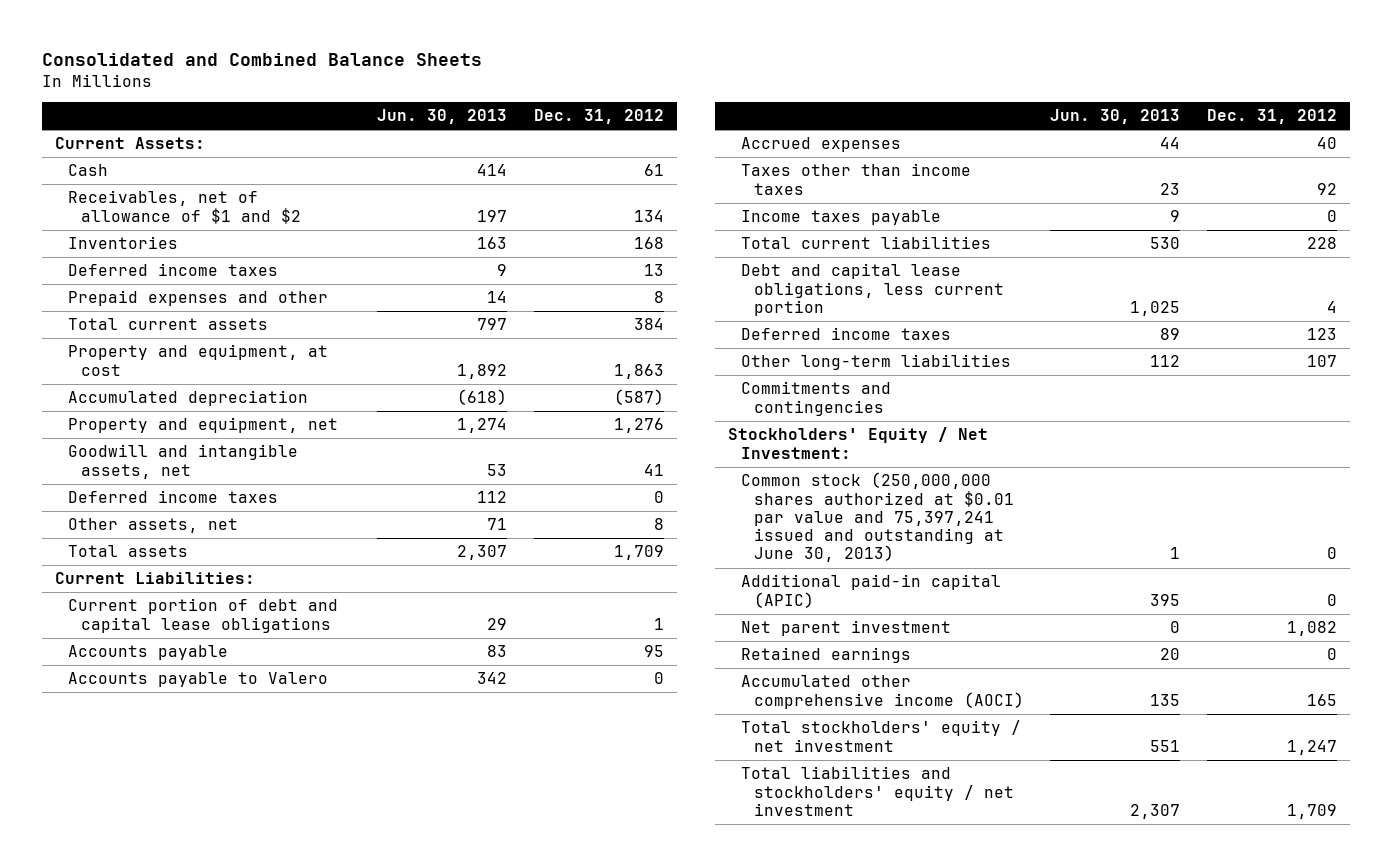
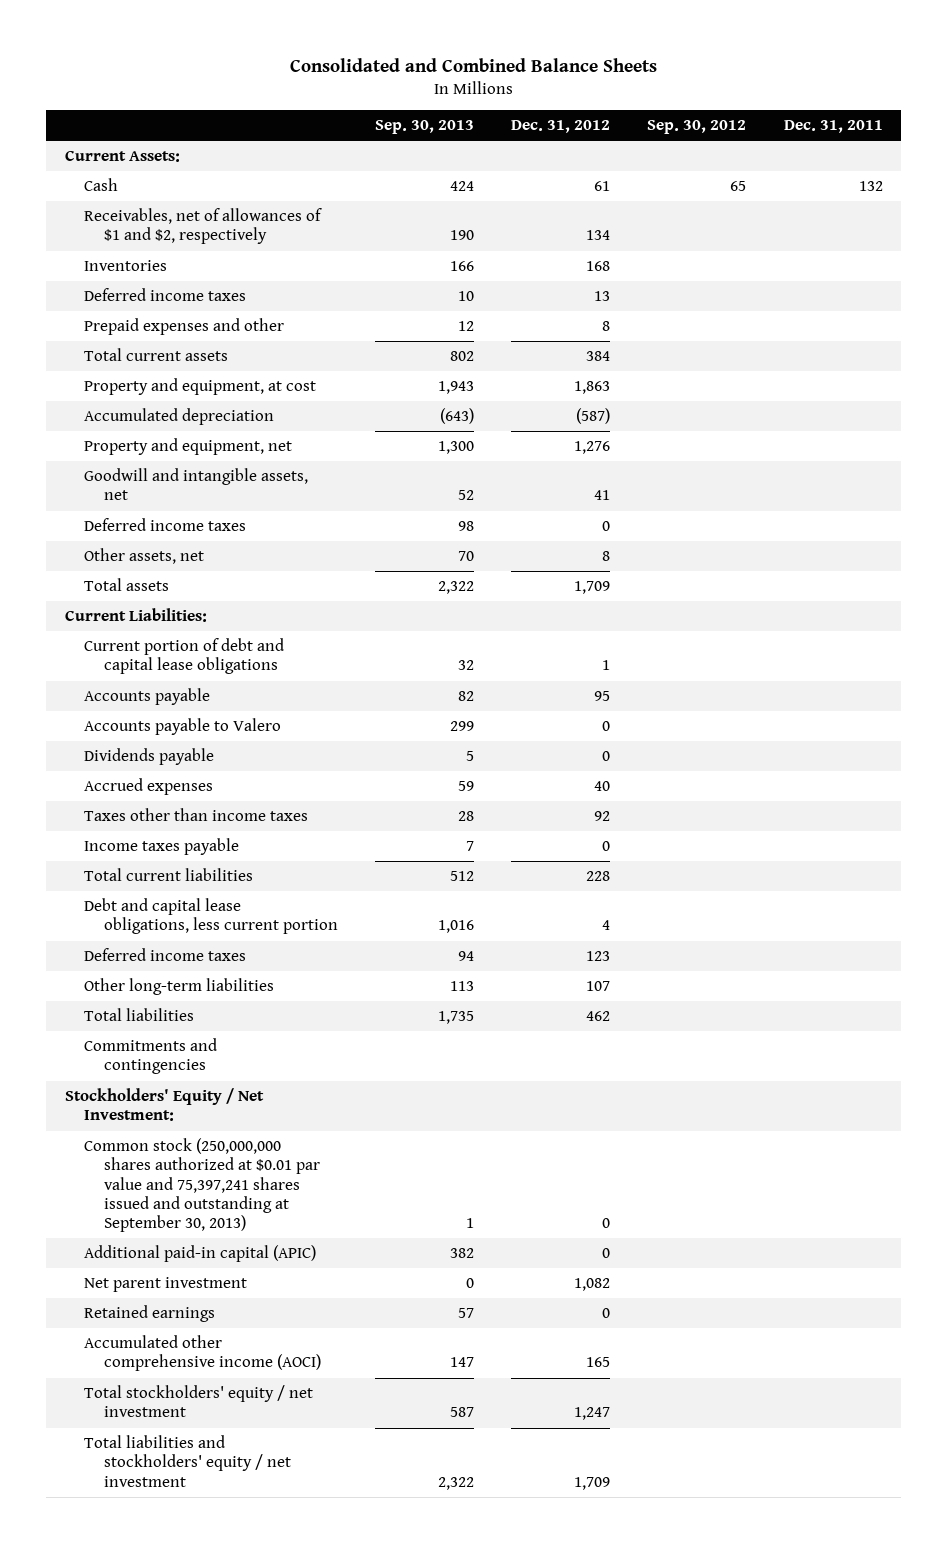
[377,109,508,125] Jun. 30, 2013 -> none
none -> [374,120,474,135] Sep. 30, 2013
none -> [647,120,747,135] Sep. 30, 2012
none -> [783,120,883,134] Dec. 31, 2011
[68,190,301,224] Receivables, net of allowance of $1 and $2 -> [84,208,323,245] Receivables, net of allowances of $1 and $2, respectively
none -> [84,748,215,766] Dividends payable
none -> [84,1008,195,1022] Total liabilities
[741,472,1014,563] Common stock (250,000,000 shares authorized at $0.01 par value and 75,397,241 issued and outstanding at June 30, 2013) -> [84,1138,320,1233] Common stock (250,000,000 shares authorized at $0.01 par value and 75,397,241 shares issued and outstanding at September 30, 2013)

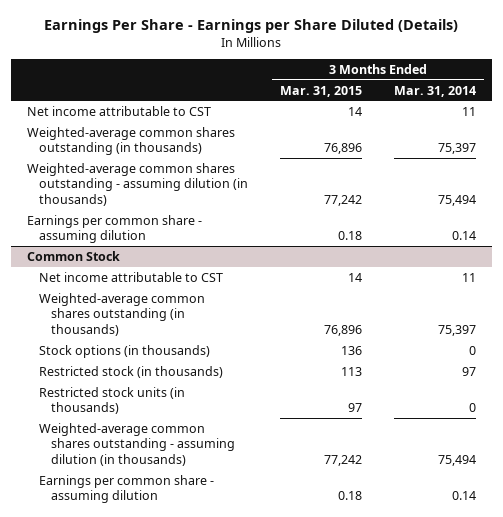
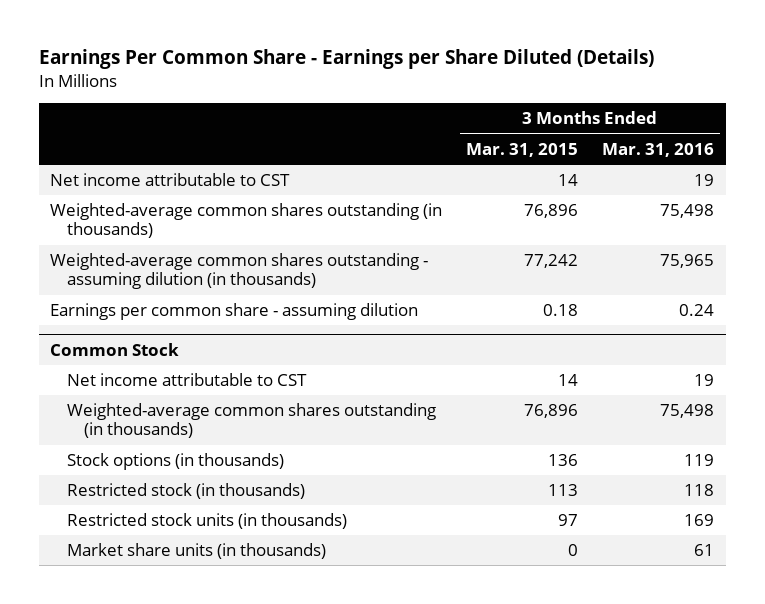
[44,18,459,33] Earnings Per Share - Earnings per Share Diluted (Details) -> [38,49,654,70] Earnings Per Common Share - Earnings per Share Diluted (Details)
[393,85,476,97] Mar. 31, 2014 -> none
none -> [602,142,715,157] Mar. 31, 2016
[38,422,236,466] Weighted-average common shares outstanding - assuming dilution (in thousands) -> none
[38,474,214,504] Earnings per common share - assuming dilution -> none
none -> [67,543,327,560] Market share units (in thousands)

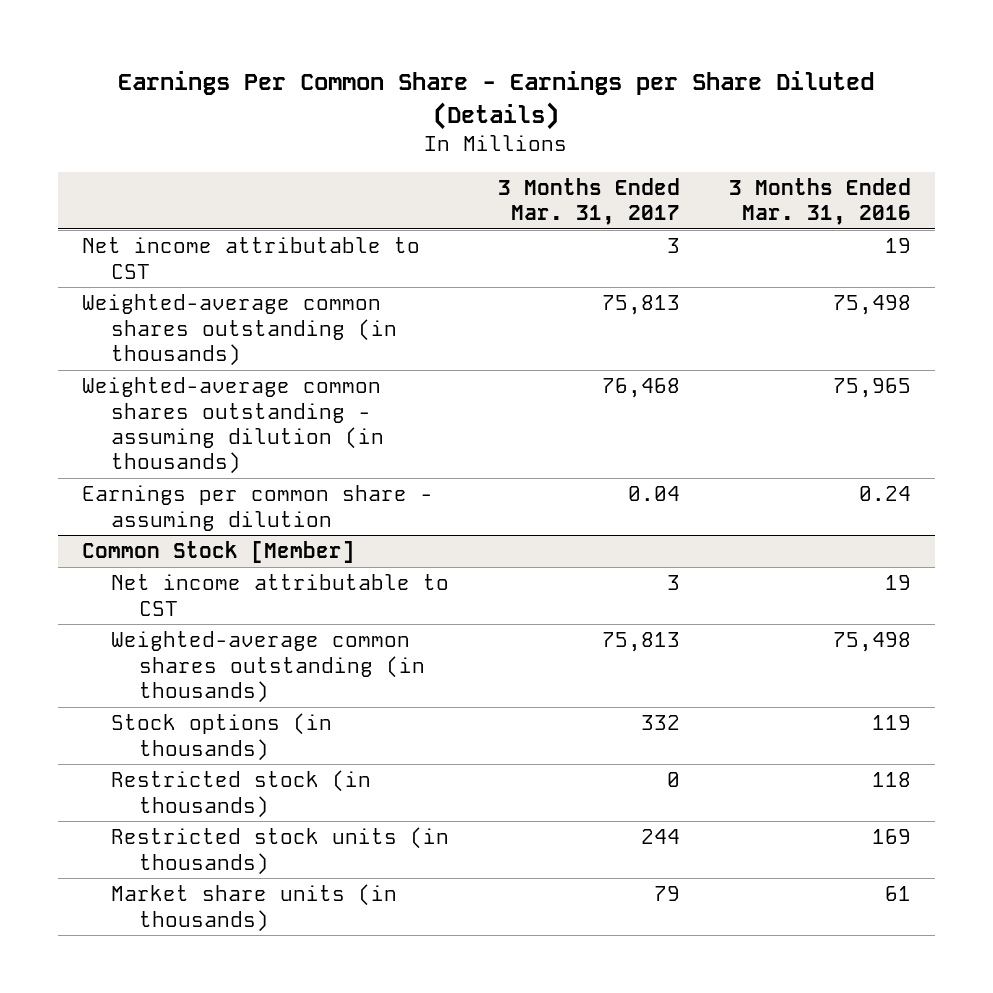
[466,142,579,157] Mar. 31, 2015 -> none
none -> [497,177,680,226] 3 Months Ended Mar. 31, 2017
[50,342,180,356] Common Stock -> [82,541,356,564] Common Stock [Member]

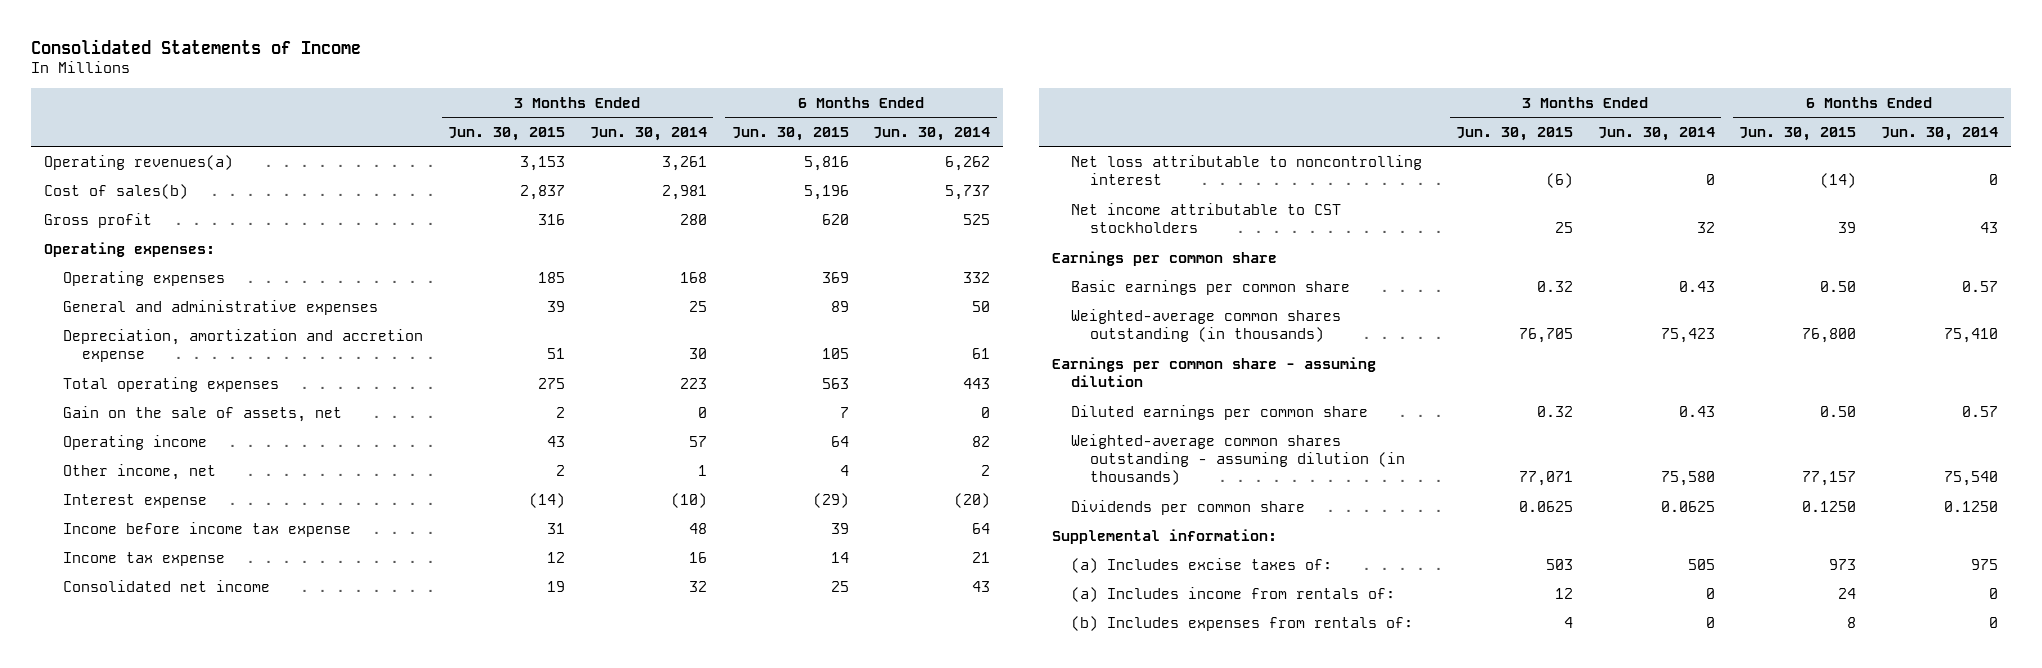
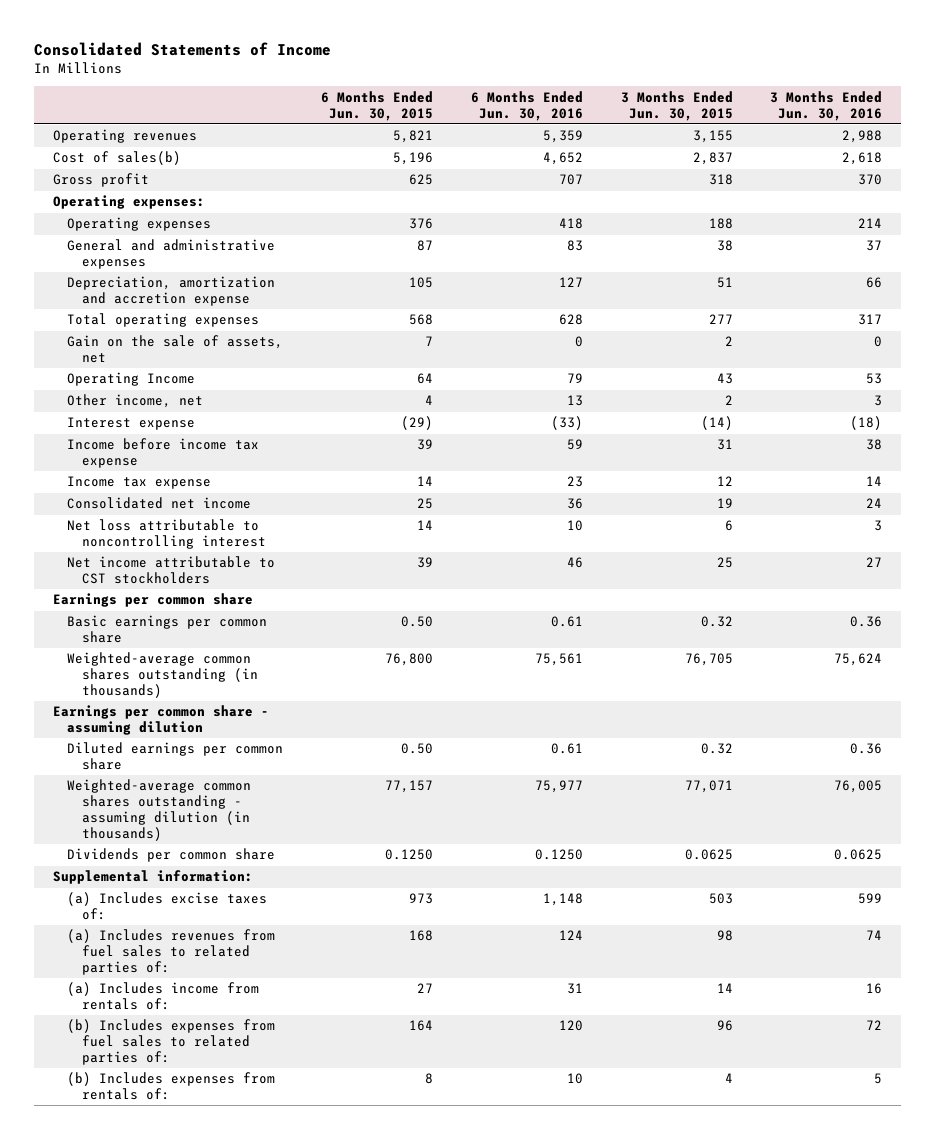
[589,126,707,141] Jun. 30, 2014 -> none
[873,126,991,141] Jun. 30, 2014 -> none
none -> [470,90,583,121] 6 Months Ended Jun. 30, 2016
none -> [770,90,883,121] 3 Months Ended Jun. 30, 2016
[43,154,233,170] Operating revenues(a) -> [52,129,197,144] Operating revenues
[519,155,565,171] 3,153 -> [692,130,733,144] 3,155
[803,155,849,171] 5,816 -> [393,130,434,144] 5,821
[537,213,565,225] 316 -> [708,174,733,186] 318
[821,213,849,225] 620 -> [409,174,434,186] 625
[537,271,565,283] 185 -> [708,218,733,230] 188
[821,271,849,283] 369 -> [409,218,434,230] 376
[546,300,565,312] 39 -> [716,240,733,252] 38
[830,300,849,312] 89 -> [417,240,434,252] 87
[537,377,565,389] 275 -> [708,314,733,325] 277
[821,377,849,389] 563 -> [409,314,434,326] 568
[63,434,208,450] Operating income -> [67,372,196,387] Operating Income
[1545,173,1573,189] (6) -> [724,520,733,532] 6
[1820,173,1857,189] (14) -> [417,520,434,531] 14
none -> [67,929,276,976] (a) Includes revenues from fuel sales to related parties of:
[1554,587,1573,599] 12 -> [716,983,733,994] 14
[1838,587,1857,599] 24 -> [417,983,434,994] 27
none -> [67,1019,276,1066] (b) Includes expenses from fuel sales to related parties of:

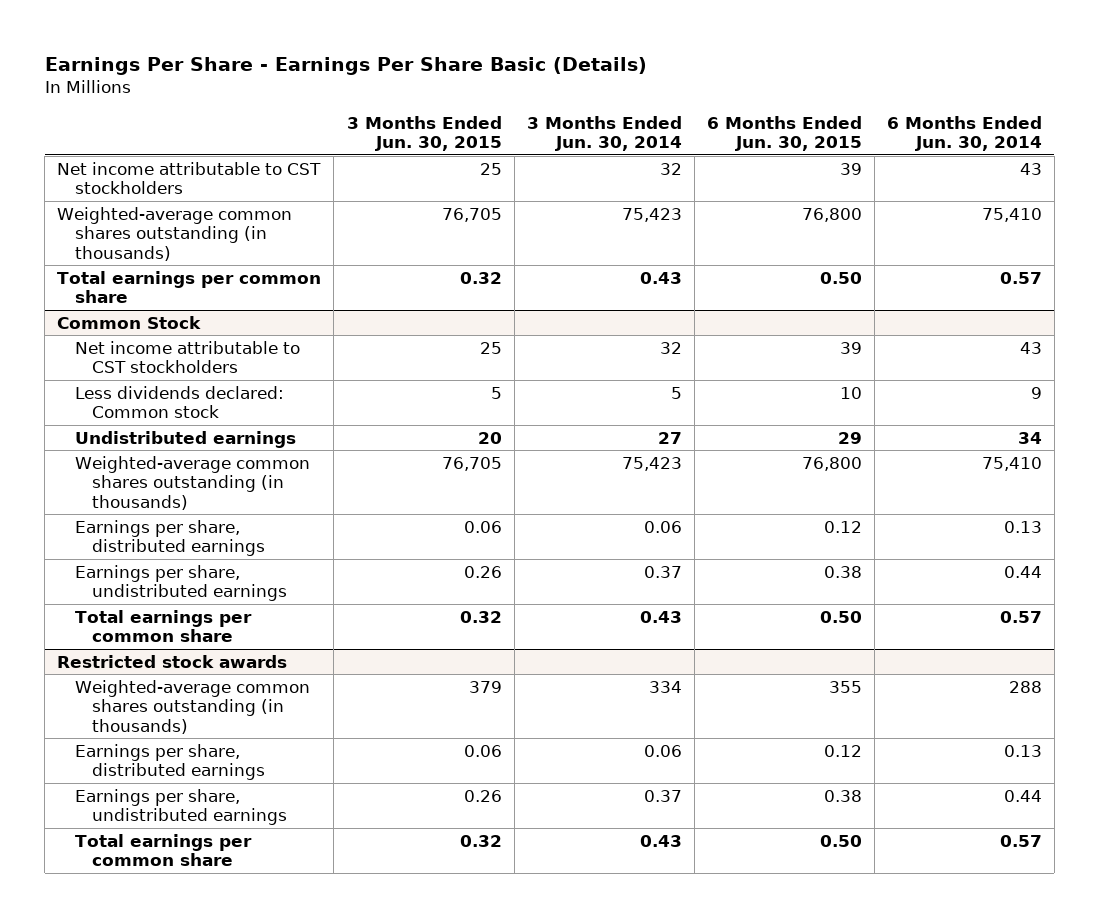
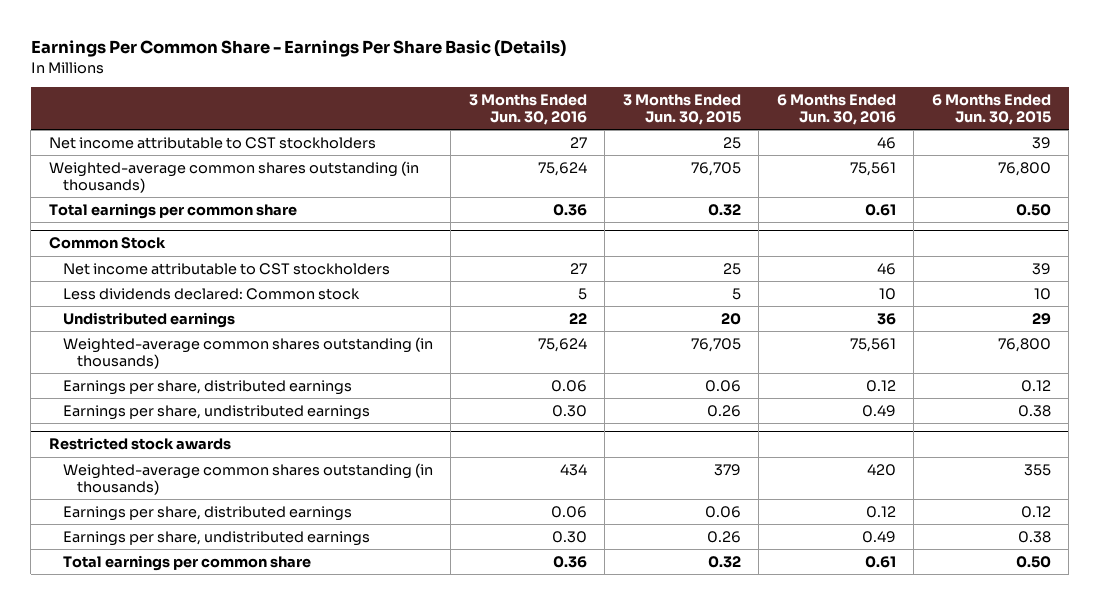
[44,56,647,75] Earnings Per Share - Earnings Per Share Basic (Details) -> [30,40,566,58] Earnings Per Common Share - Earnings Per Share Basic (Details)
[526,115,682,152] 3 Months Ended Jun. 30, 2014 -> none
[886,115,1042,152] 6 Months Ended Jun. 30, 2014 -> none
none -> [468,93,587,125] 3 Months Ended Jun. 30, 2016
none -> [776,93,896,125] 6 Months Ended Jun. 30, 2016
[74,609,252,643] Total earnings per common share -> none

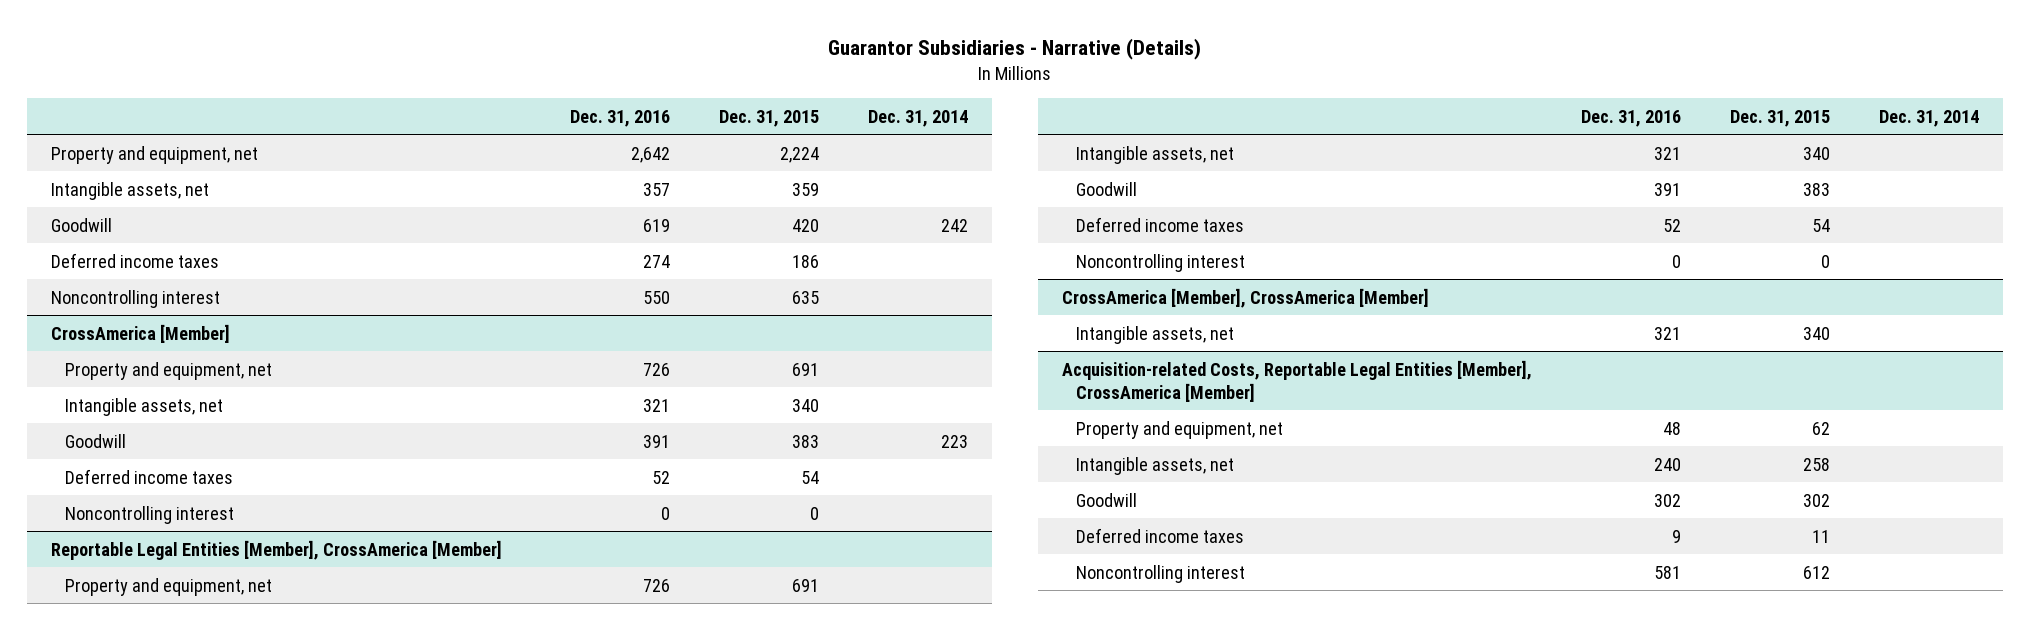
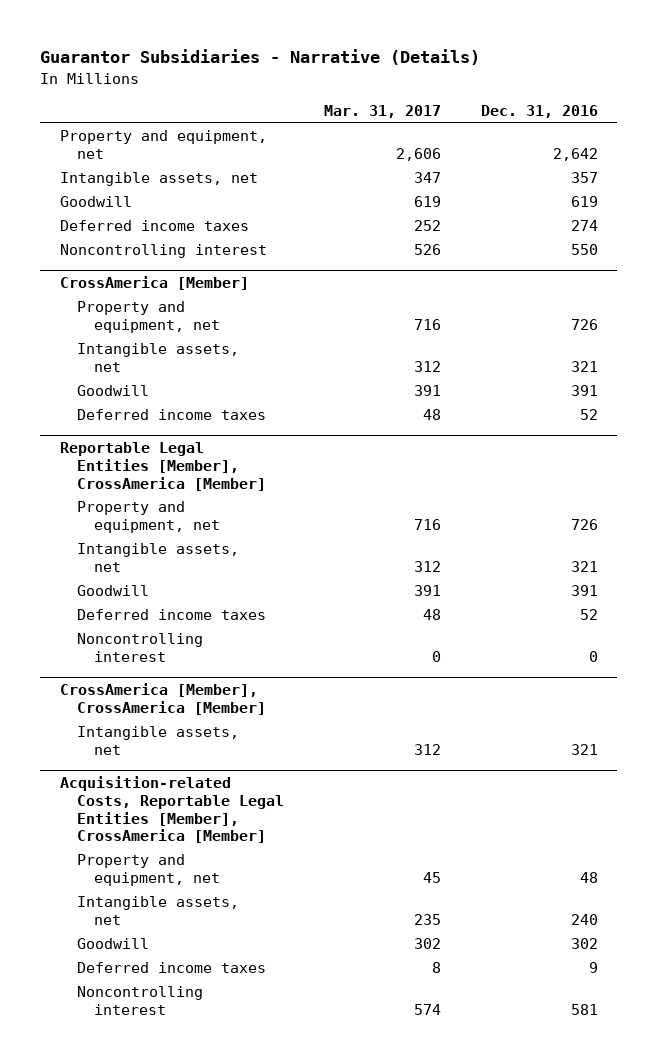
[718,109,819,127] Dec. 31, 2015 -> none
[867,109,968,127] Dec. 31, 2014 -> none
none -> [323,105,441,119] Mar. 31, 2017
[64,505,234,524] Noncontrolling interest -> none

